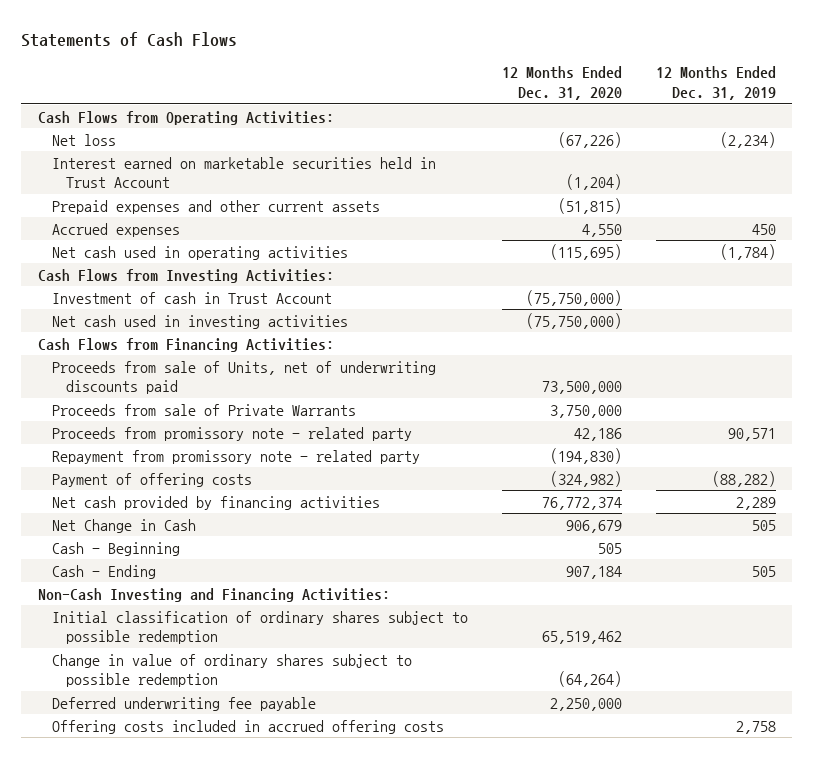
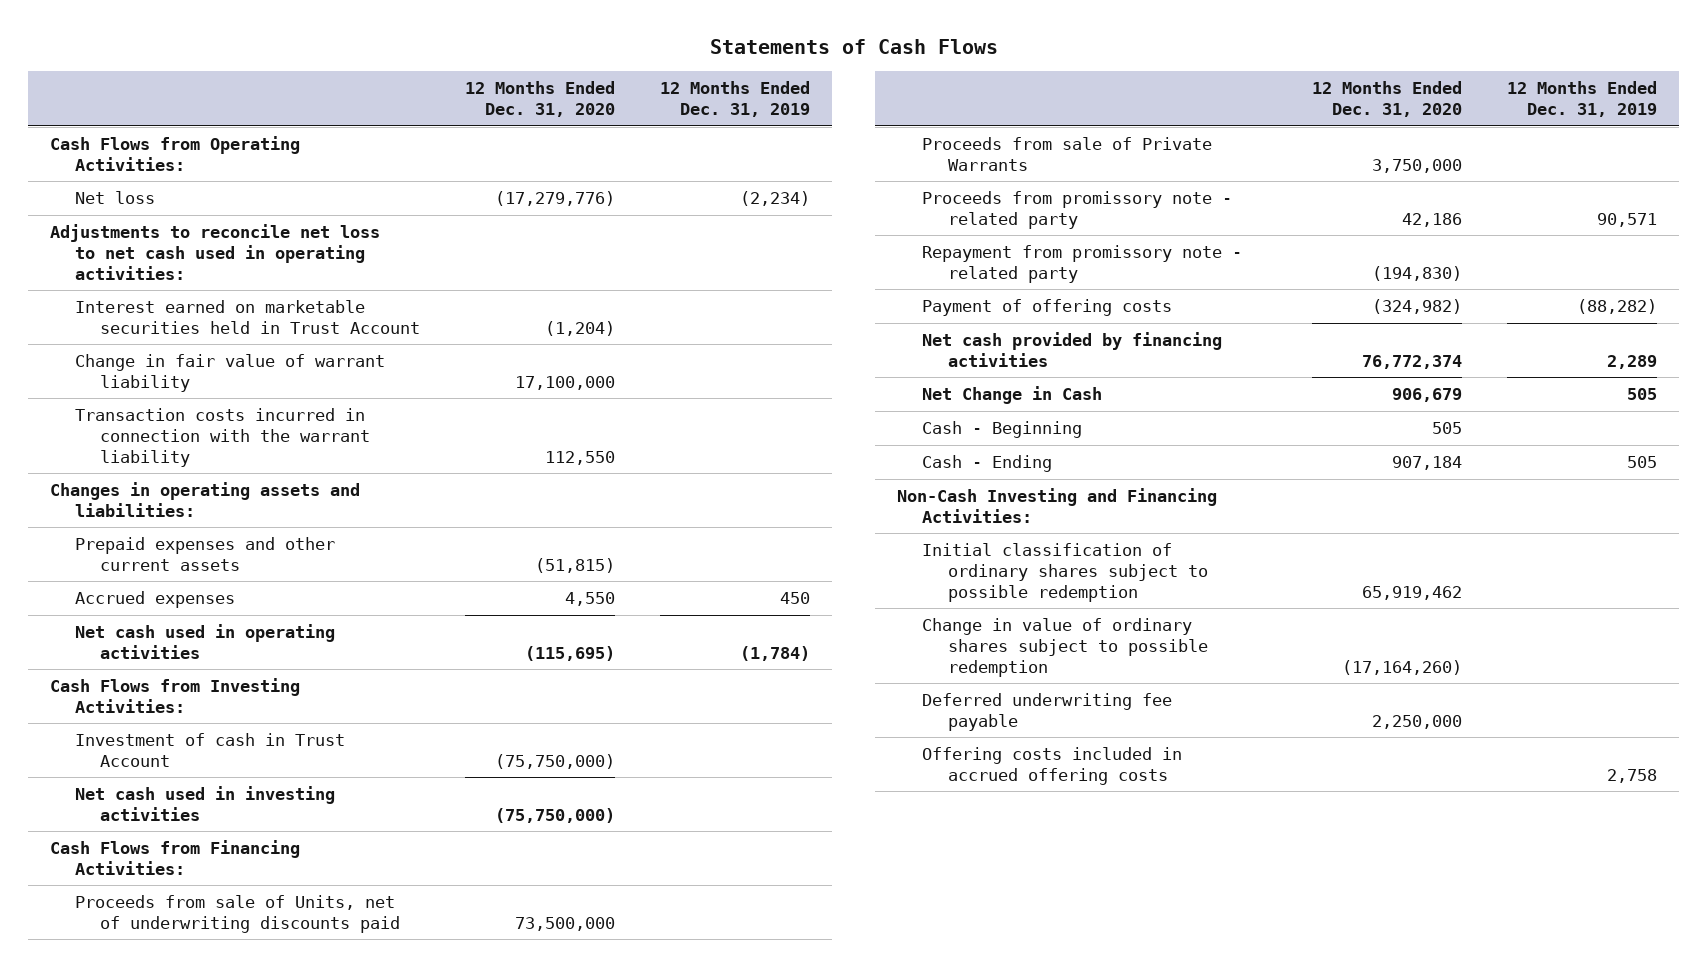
[557,131,622,148] (67,226) -> [495,190,616,206] (17,279,776)
none -> [50,223,381,280] Adjustments to reconcile net loss to net cash used in operating activities:
none -> [75,353,386,392] Change in fair value of warrant liability
none -> [75,407,371,467] Transaction costs incurred in connection with the warrant liability
none -> [50,481,361,517] Changes in operating assets and liabilities:
[541,631,622,645] 65,519,462 -> [1362,585,1463,600] 65,919,462
[557,671,622,688] (64,264) -> [1342,659,1463,675] (17,164,260)

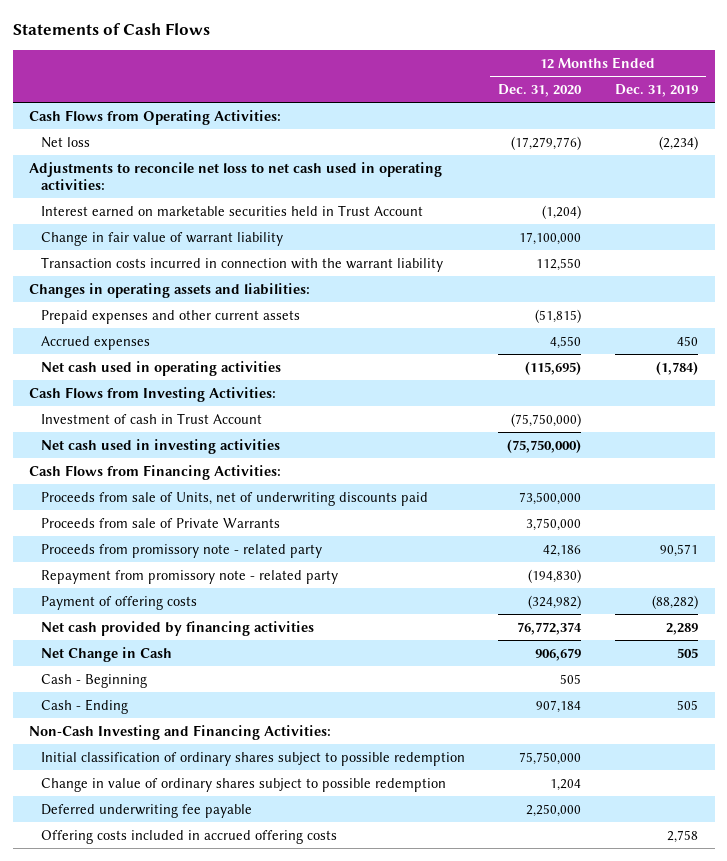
[1362,585,1463,600] 65,919,462 -> [519,751,582,765] 75,750,000
[1342,659,1463,675] (17,164,260) -> [550,778,582,791] 1,204

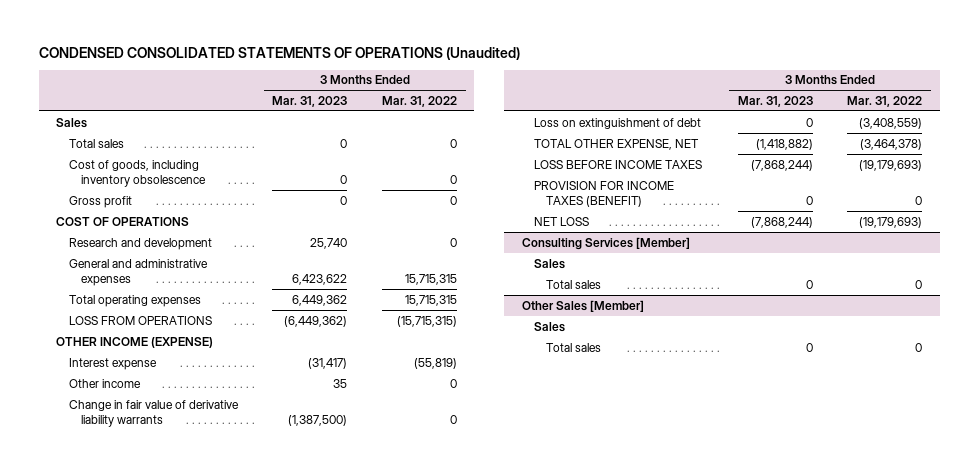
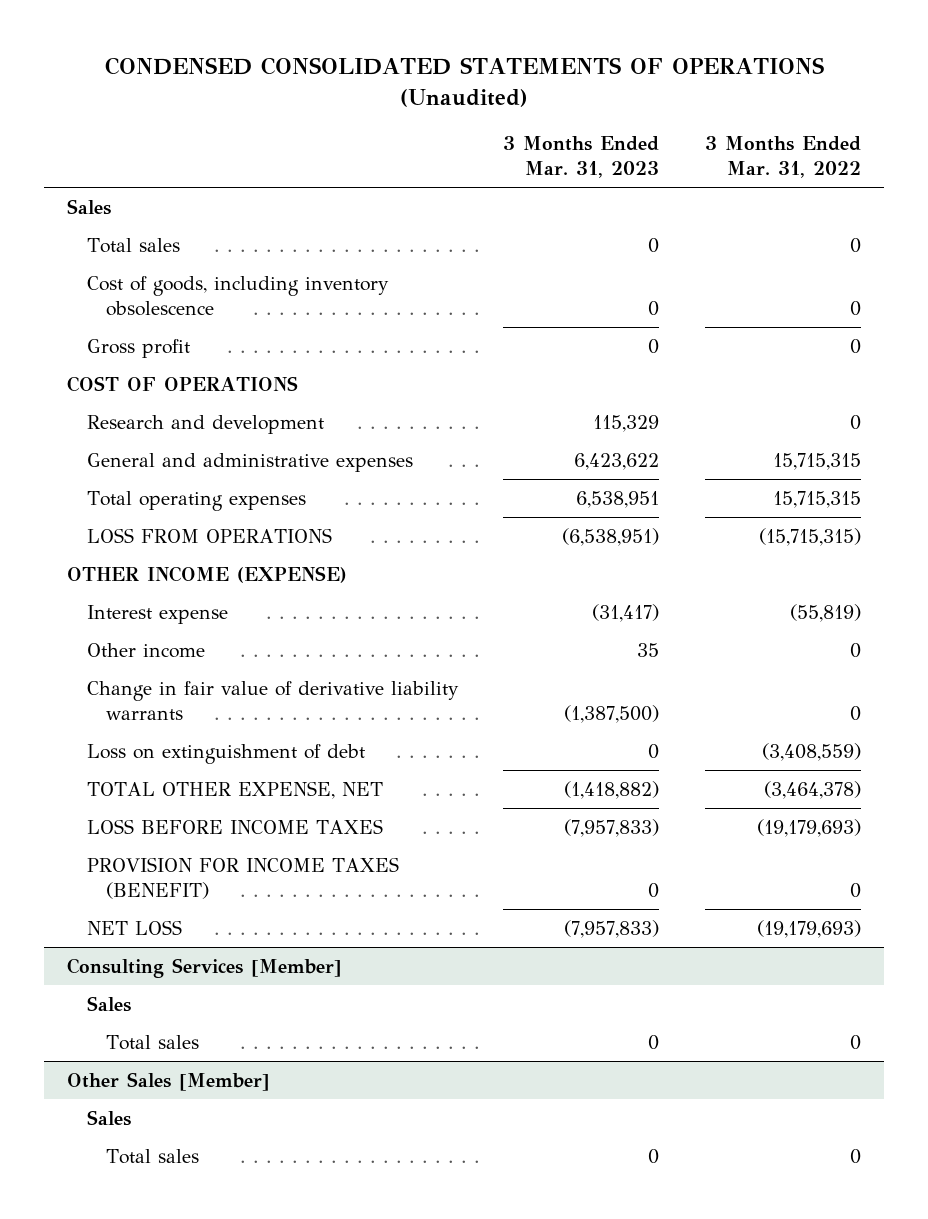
[310,237,348,249] 25,740 -> [593,414,660,432] 115,329
[292,294,348,306] 6,449,362 -> [576,490,660,508] 6,538,951
[284,315,348,327] (6,449,362) -> [562,527,660,546] (6,538,951)
[750,159,813,171] (7,868,244) -> [564,818,660,837] (7,957,833)
[750,216,813,228] (7,868,244) -> [564,919,660,938] (7,957,833)

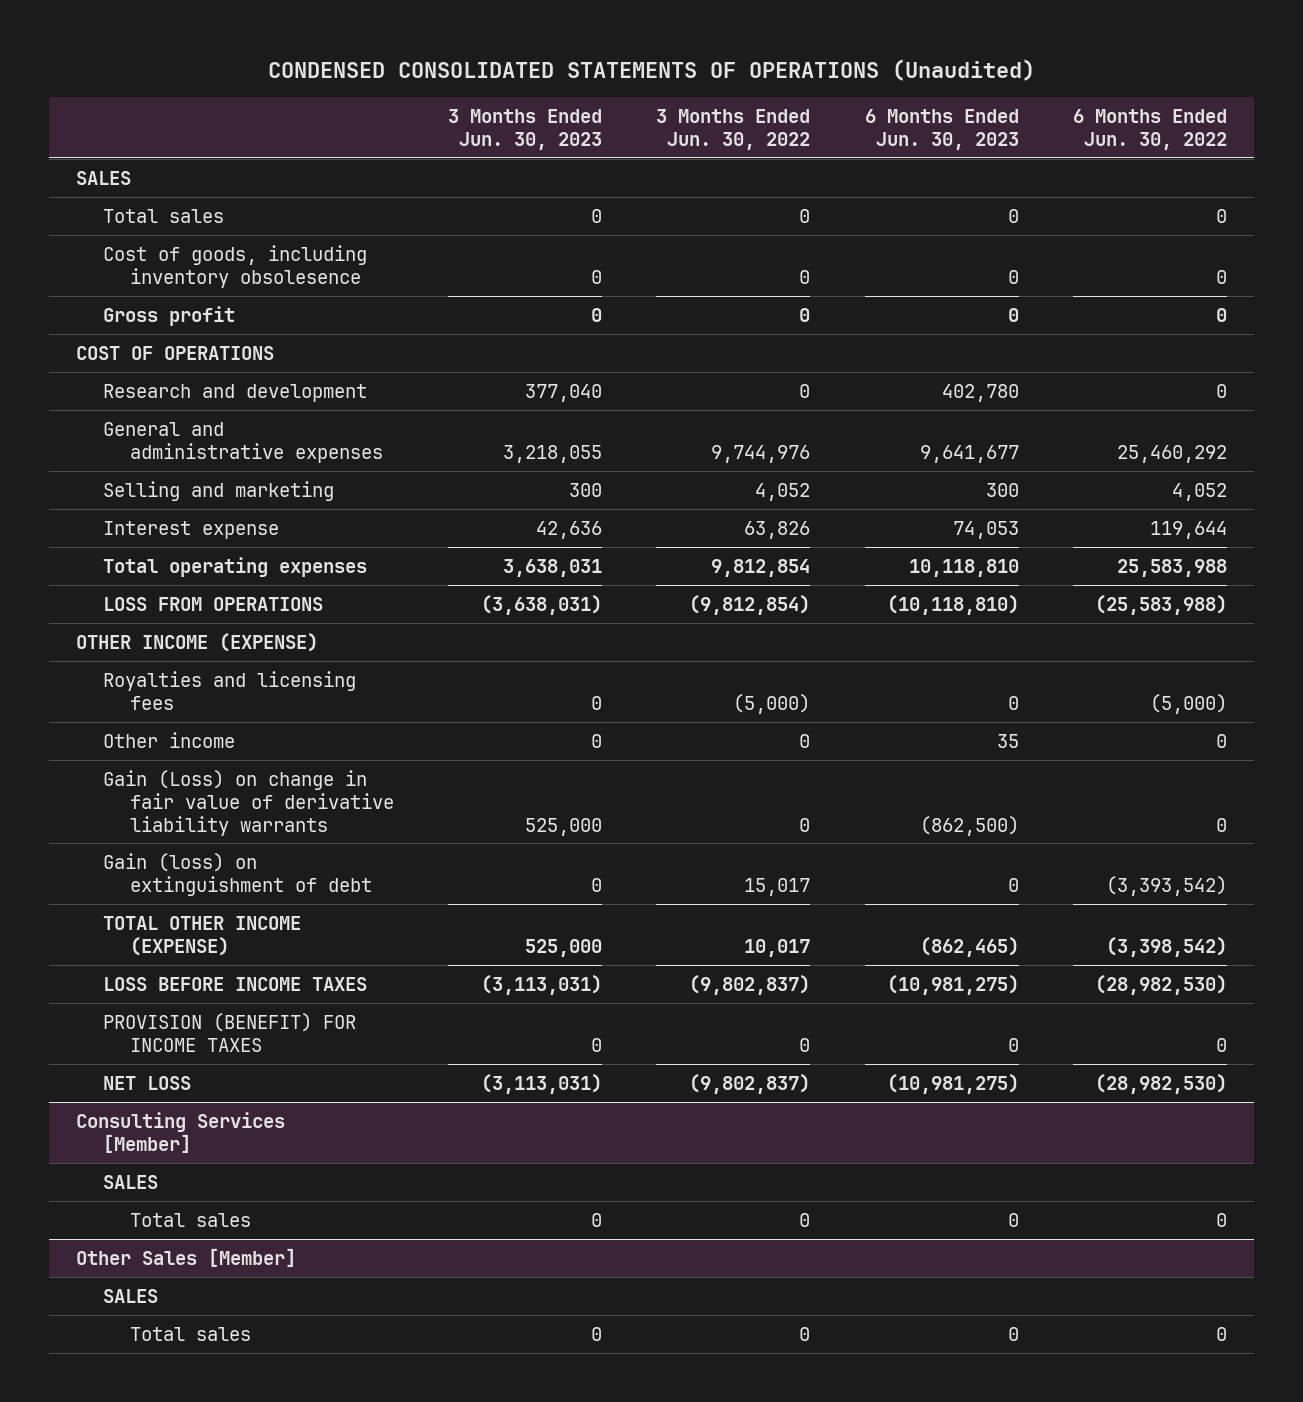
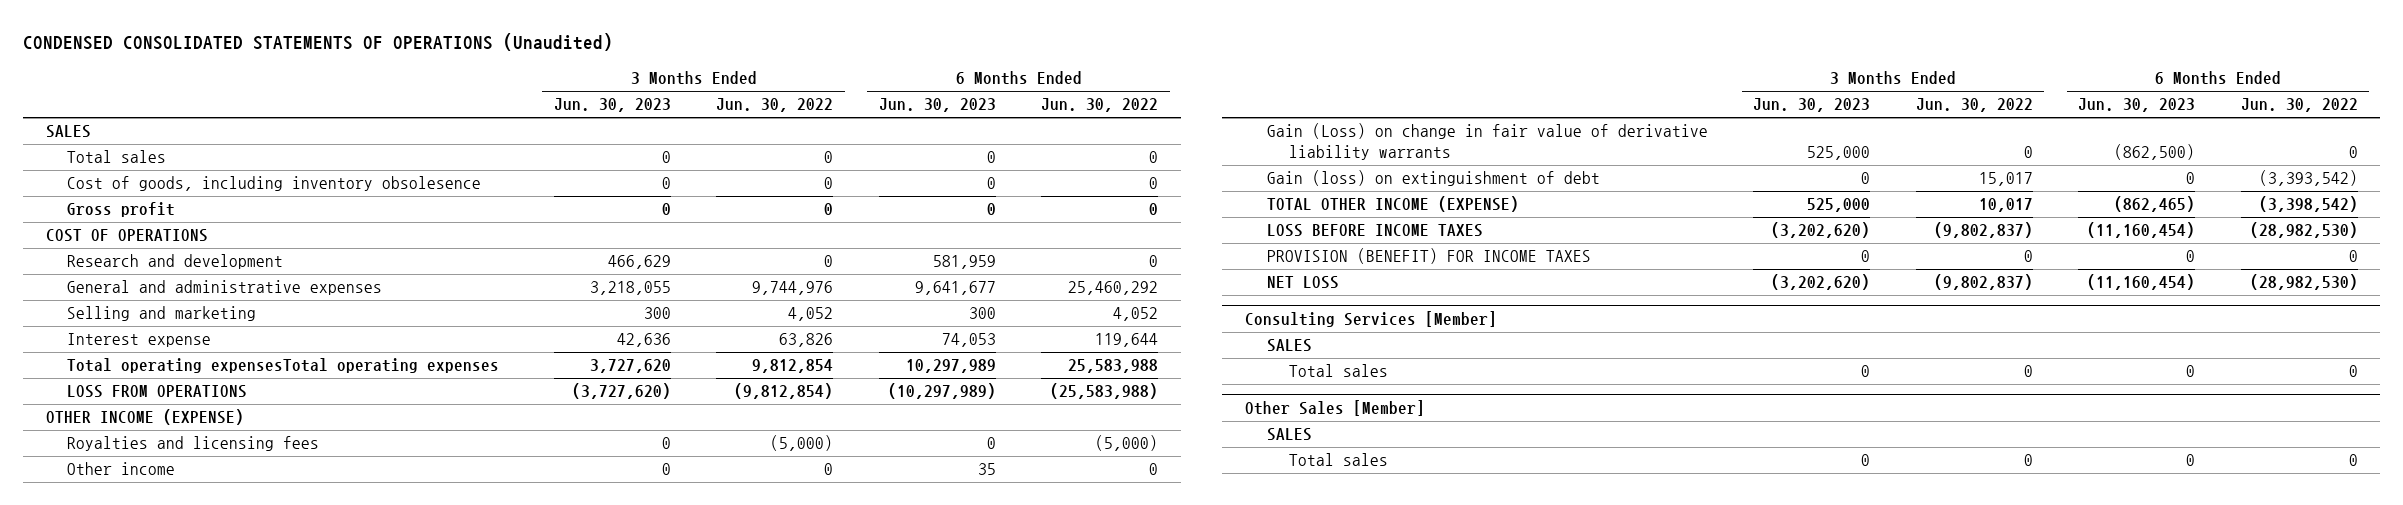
[525,383,603,402] 377,040 -> [607,255,671,270] 466,629
[941,383,1019,402] 402,780 -> [932,255,996,270] 581,959
[102,556,367,577] Total operating expenses -> [67,358,500,374] Total operating expensesTotal operating expenses
[503,558,603,577] 3,638,031 -> [589,359,671,374] 3,727,620
[908,558,1019,577] 10,118,810 -> [905,359,996,374] 10,297,989
[481,594,603,615] (3,638,031) -> [571,383,671,400] (3,727,620)
[886,594,1019,615] (10,118,810) -> [887,383,996,400] (10,297,989)
[481,974,603,995] (3,113,031) -> [1771,222,1871,239] (3,202,620)
[886,974,1019,995] (10,981,275) -> [2087,222,2196,239] (11,160,454)
[481,1073,603,1094] (3,113,031) -> [1771,274,1871,291] (3,202,620)
[886,1073,1019,1094] (10,981,275) -> [2087,274,2196,291] (11,160,454)

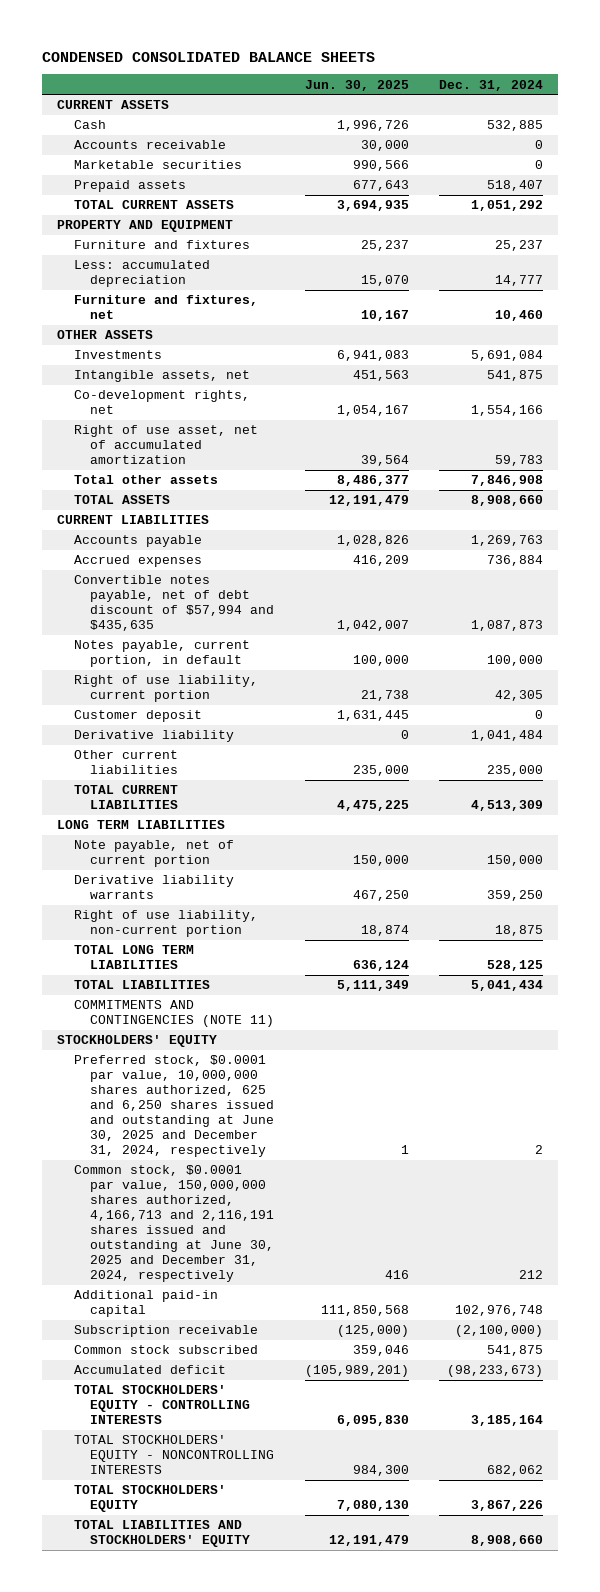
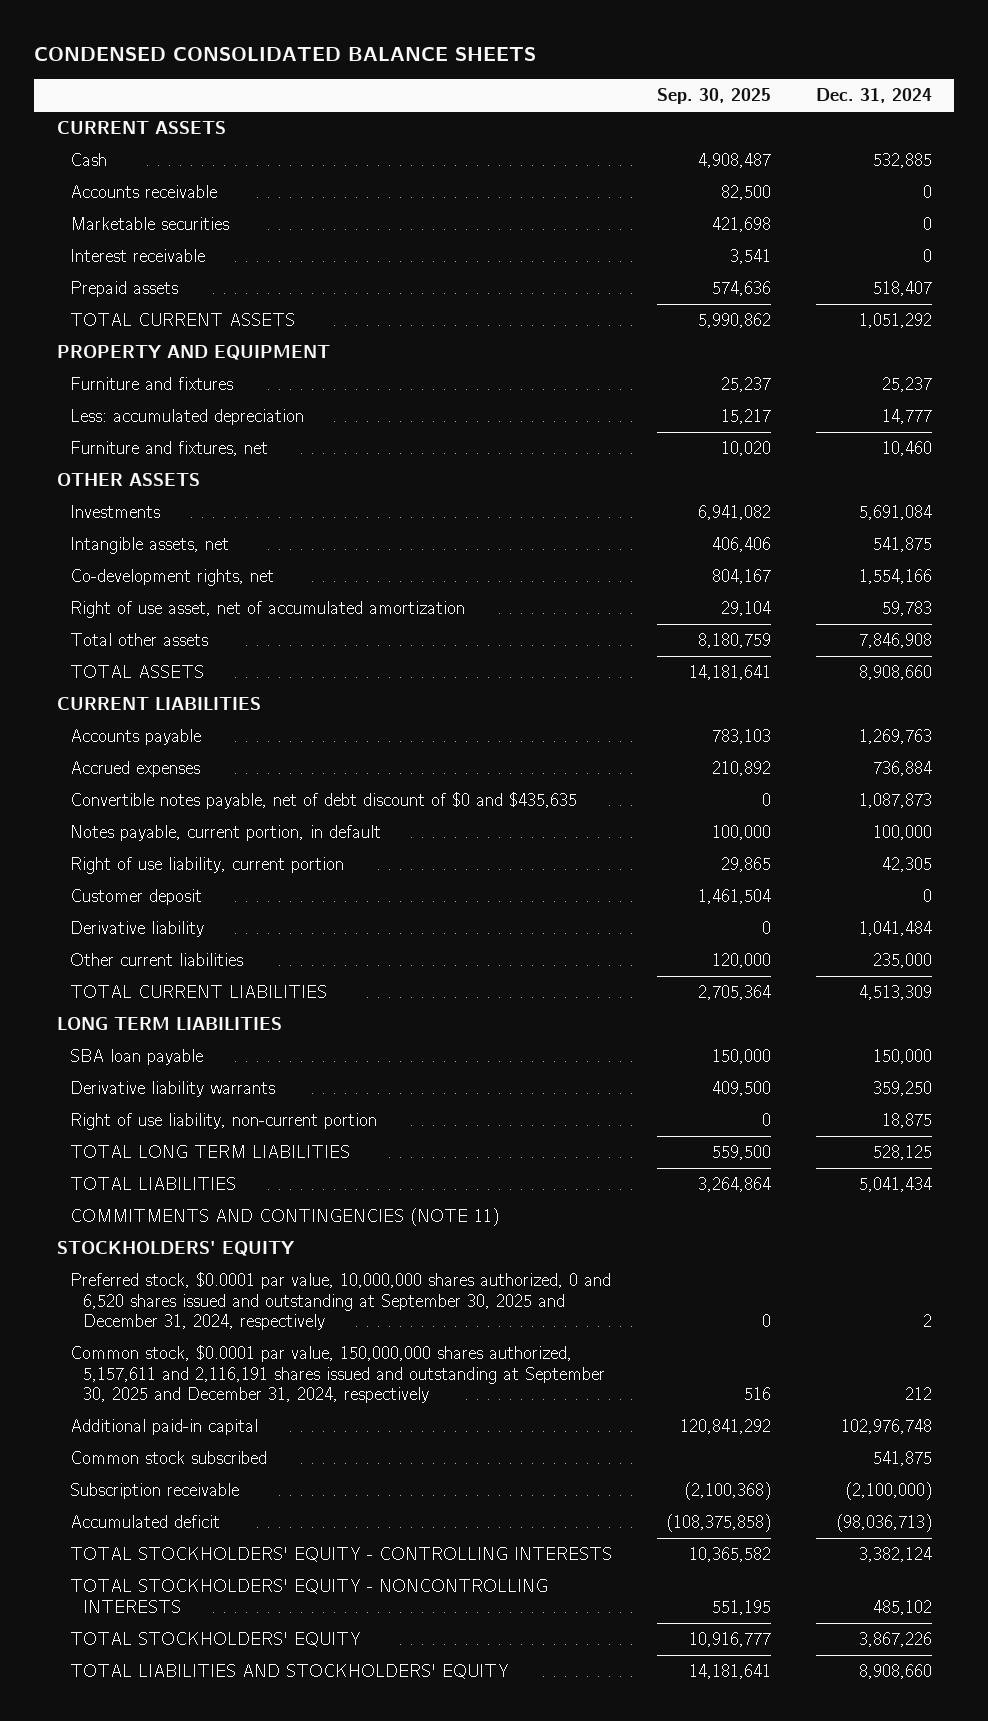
[304,79,409,91] Jun. 30, 2025 -> none
none -> [656,88,771,105] Sep. 30, 2025
none -> [69,249,205,263] Interest receivable
[73,575,275,632] Convertible notes payable, net of debt discount of $57,994 and $435,635 -> [69,792,577,810] Convertible notes payable, net of debt discount of $0 and $435,635
[73,840,234,868] Note payable, net of current portion -> [69,1049,203,1066] SBA loan payable
[73,1055,275,1157] Preferred stock, $0.0001 par value, 10,000,000 shares authorized, 625 and 6,250 shares issued and outstanding at June 30, 2025 and December 31, 2024, respectively -> [69,1272,611,1331] Preferred stock, $0.0001 par value, 10,000,000 shares authorized, 0 and 6,520 shares issued and outstanding at September 30, 2025 and December 31, 2024, respectively
[73,1165,275,1282] Common stock, $0.0001 par value, 150,000,000 shares authorized, 4,166,713 and 2,116,191 shares issued and outstanding at June 30, 2025 and December 31, 2024, respectively -> [69,1345,605,1404] Common stock, $0.0001 par value, 150,000,000 shares authorized, 5,157,611 and 2,116,191 shares issued and outstanding at September 30, 2025 and December 31, 2024, respectively
[73,1325,258,1338] Subscription receivable -> [69,1483,239,1500] Subscription receivable
[447,1365,544,1378] (98,233,673) -> [835,1514,932,1533] (98,036,713)
[471,1415,544,1427] 3,185,164 -> [858,1547,932,1563] 3,382,124
[487,1465,544,1477] 682,062 -> [872,1599,932,1615] 485,102

